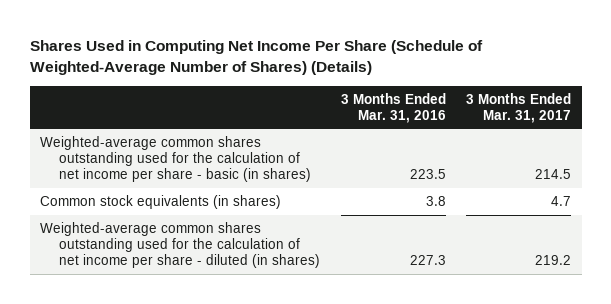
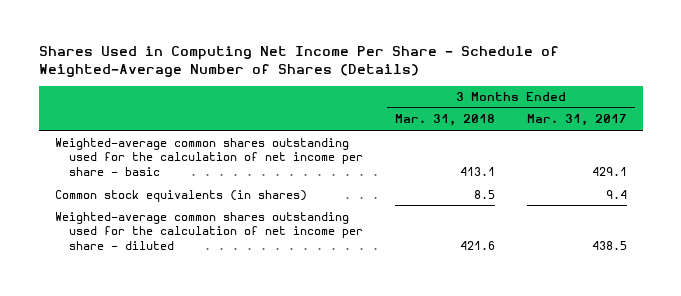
[29,39,483,75] Shares Used in Computing Net Income Per Share (Schedule of Weighted-Average Number of Shares) (Details) -> [38,46,559,78] Shares Used in Computing Net Income Per Share - Schedule of Weighted-Average Number of Shares (Details)
[340,92,446,123] 3 Months Ended Mar. 31, 2016 -> none
none -> [394,114,495,127] Mar. 31, 2018
[40,135,312,183] Weighted-average common shares outstanding used for the calculation of net income per share - basic (in shares) -> [54,137,363,176] Weighted-average common shares outstanding used for the calculation of net income per share - basic
[535,169,572,180] 214.5 -> [591,166,627,176] 429.1
[551,195,572,206] 4.7 -> [605,189,627,199] 9.4
[40,221,321,269] Weighted-average common shares outstanding used for the calculation of net income per share - diluted (in shares) -> [54,211,363,250] Weighted-average common shares outstanding used for the calculation of net income per share - diluted
[535,255,572,266] 219.2 -> [591,240,627,250] 438.5

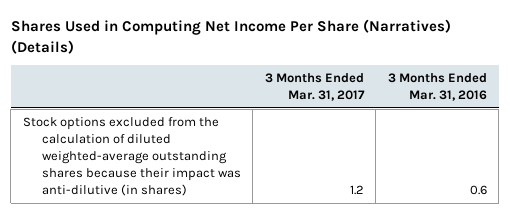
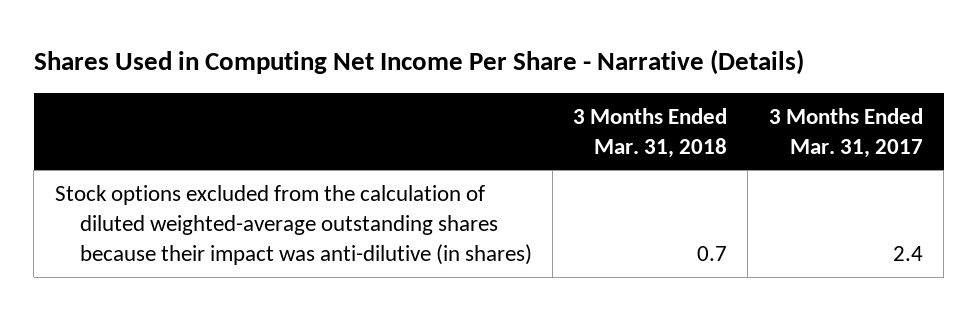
[10,19,451,54] Shares Used in Computing Net Income Per Share (Narratives) (Details) -> [33,48,804,75] Shares Used in Computing Net Income Per Share - Narrative (Details)
[387,73,487,102] 3 Months Ended Mar. 31, 2016 -> none
none -> [573,107,728,158] 3 Months Ended Mar. 31, 2018
[349,184,364,195] 1.2 -> [892,245,923,261] 2.4

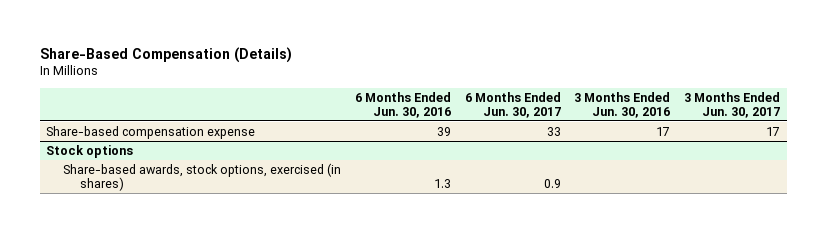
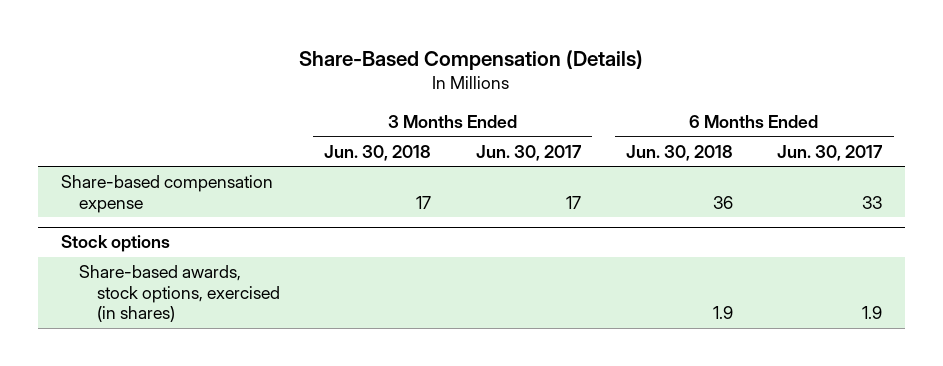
[354,91,451,118] 6 Months Ended Jun. 30, 2016 -> none
[574,91,671,118] 3 Months Ended Jun. 30, 2016 -> none
none -> [324,144,432,161] Jun. 30, 2018
none -> [625,144,733,161] Jun. 30, 2018
[543,179,561,189] 0.9 -> [862,306,883,320] 1.9

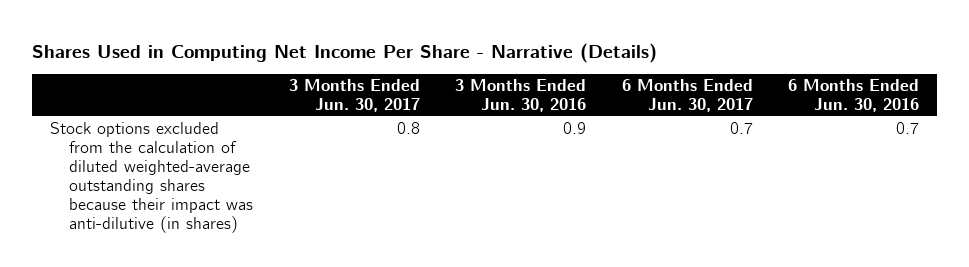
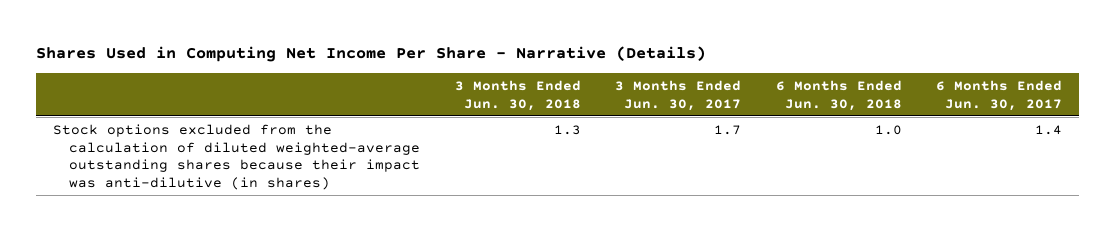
[455,79,587,113] 3 Months Ended Jun. 30, 2016 -> none
[788,79,920,113] 6 Months Ended Jun. 30, 2016 -> none
none -> [454,80,581,111] 3 Months Ended Jun. 30, 2018
none -> [775,80,902,111] 6 Months Ended Jun. 30, 2018
[396,122,420,135] 0.8 -> [714,125,742,136] 1.7
[729,122,753,135] 0.7 -> [1034,125,1062,136] 1.4

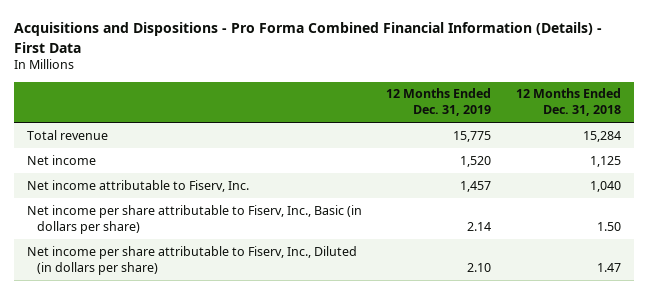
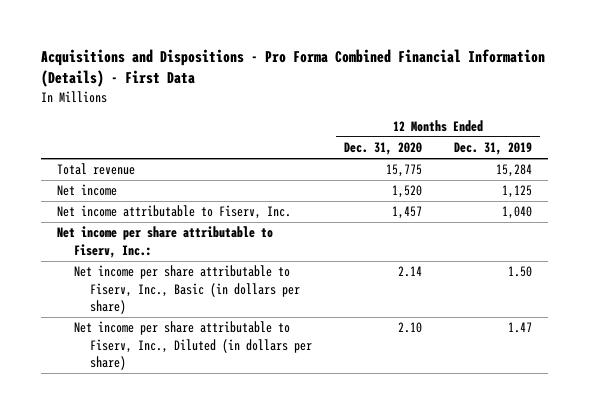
[516,88,622,117] 12 Months Ended Dec. 31, 2018 -> none
none -> [343,142,422,156] Dec. 31, 2020
[453,130,492,142] 15,775 -> [496,164,533,178] 15,284
[460,155,492,167] 1,520 -> [502,185,533,199] 1,125
[460,180,492,192] 1,457 -> [502,206,533,220] 1,040
none -> [57,226,274,258] Net income per share attributable to Fiserv, Inc.:
[467,221,492,231] 2.14 -> [508,266,533,278] 1.50
[467,262,492,272] 2.10 -> [508,322,533,334] 1.47

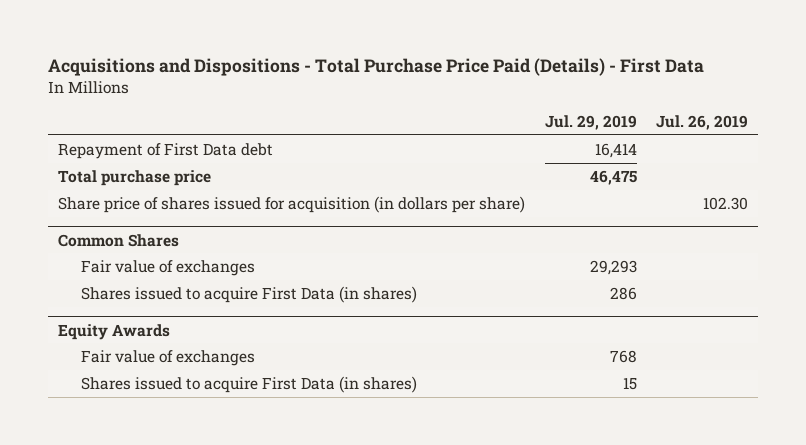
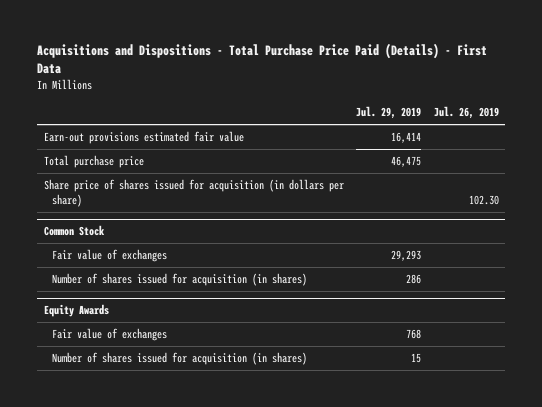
[57,142,273,159] Repayment of First Data debt -> [43,130,244,144] Earn-out provisions estimated fair value
[57,233,179,247] Common Shares -> [43,225,105,237] Common Stock
[81,285,418,303] Shares issued to acquire First Data (in shares) -> [51,272,307,286] Number of shares issued for acquisition (in shares)
[81,375,418,393] Shares issued to acquire First Data (in shares) -> [51,351,307,365] Number of shares issued for acquisition (in shares)

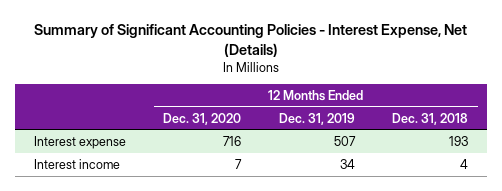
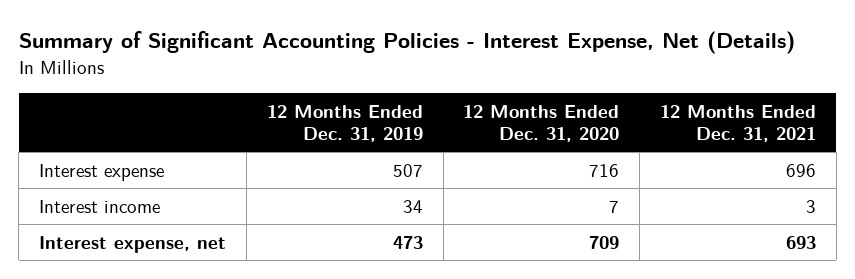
[392,112,469,125] Dec. 31, 2018 -> none
none -> [659,104,816,142] 12 Months Ended Dec. 31, 2021
none -> [39,235,227,253] Interest expense, net

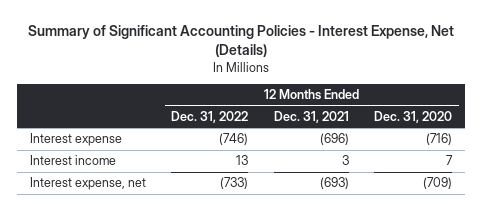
[266,104,423,142] 12 Months Ended Dec. 31, 2019 -> none
none -> [171,110,249,123] Dec. 31, 2022
[589,163,620,177] 716 -> [426,133,453,146] (716)
[785,163,816,177] 696 -> [319,133,349,146] (696)
[589,235,620,249] 709 -> [423,177,453,190] (709)
[785,235,816,249] 693 -> [319,177,349,190] (693)

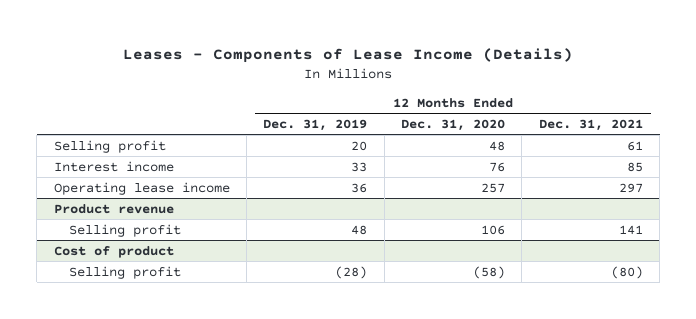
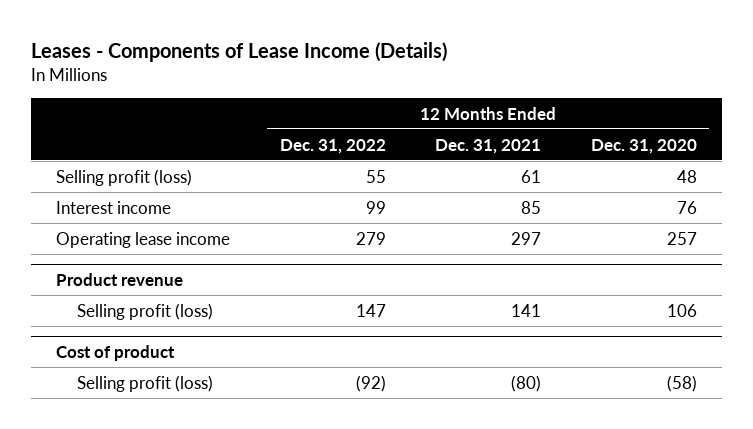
[263,118,368,131] Dec. 31, 2019 -> none
none -> [279,138,386,154] Dec. 31, 2022
[53,139,166,153] Selling profit -> [55,168,192,186] Selling profit (loss)
[69,223,182,237] Selling profit -> [76,302,213,320] Selling profit (loss)
[69,265,182,279] Selling profit -> [76,374,213,392] Selling profit (loss)

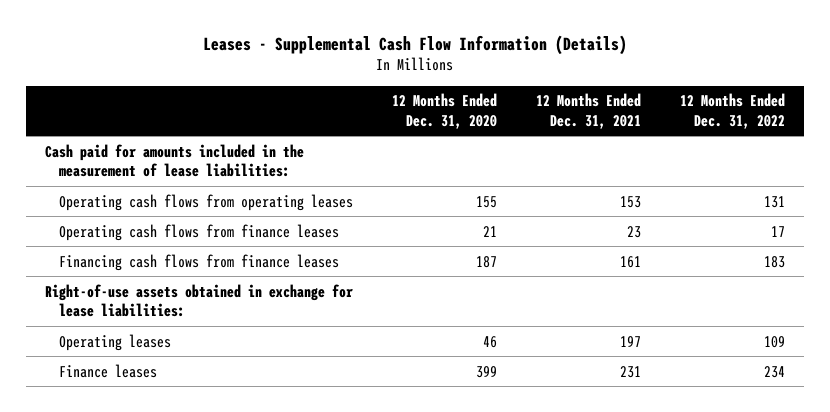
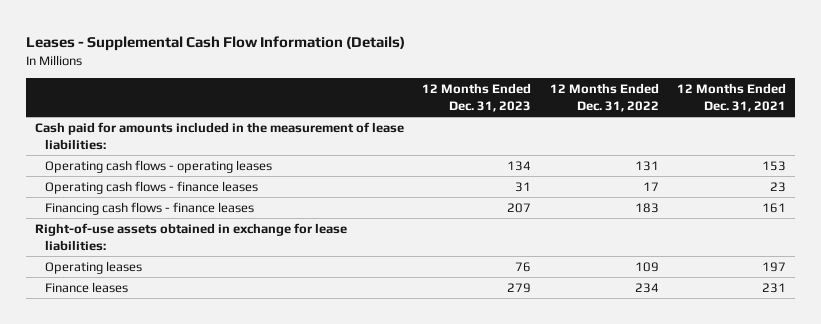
[391,93,497,129] 12 Months Ended Dec. 31, 2020 -> none
none -> [422,83,532,113] 12 Months Ended Dec. 31, 2023
[58,193,353,211] Operating cash flows from operating leases -> [45,160,273,174] Operating cash flows - operating leases
[58,223,339,241] Operating cash flows from finance leases -> [45,181,259,195] Operating cash flows - finance leases
[58,253,339,271] Financing cash flows from finance leases -> [45,202,255,216] Financing cash flows - finance leases

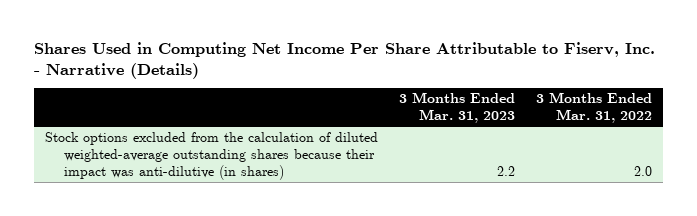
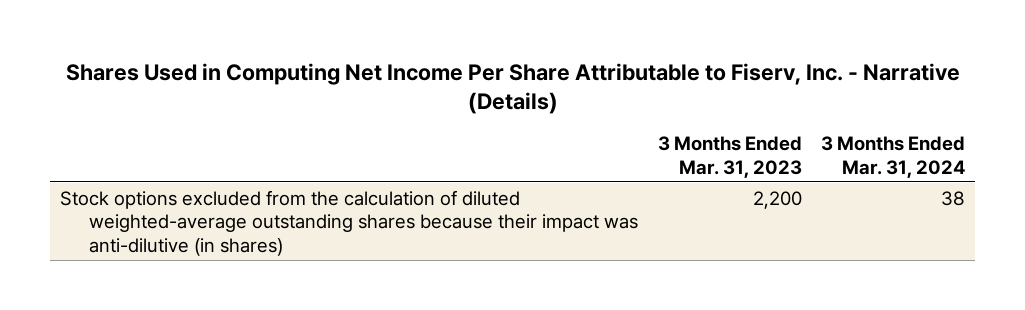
[536,92,653,124] 3 Months Ended Mar. 31, 2022 -> none
none -> [821,135,966,178] 3 Months Ended Mar. 31, 2024
[496,165,515,176] 2.2 -> [752,190,802,209] 2,200

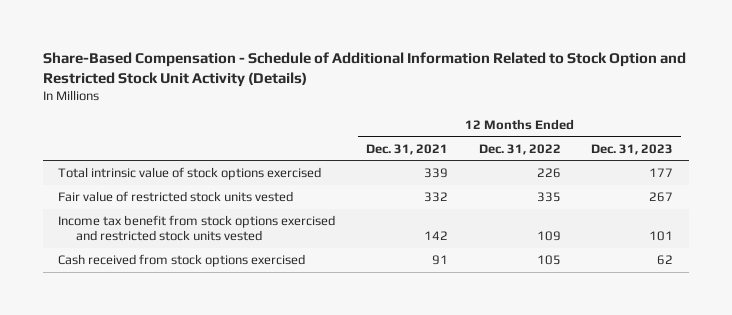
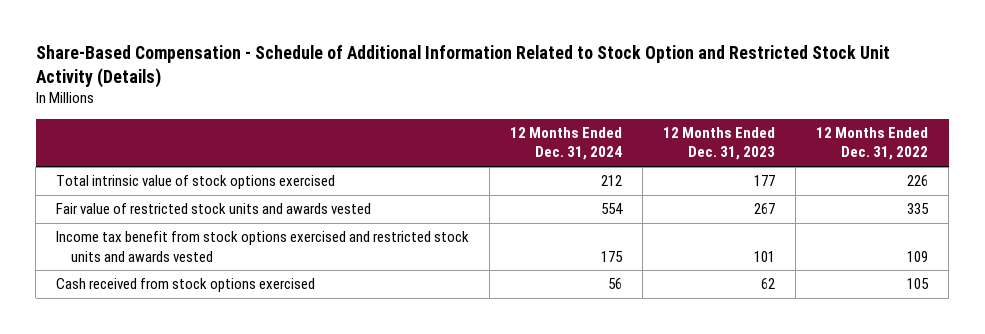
[366,143,449,155] Dec. 31, 2021 -> none
none -> [510,127,623,161] 12 Months Ended Dec. 31, 2024
[58,190,294,202] Fair value of restricted stock units vested -> [56,203,372,215] Fair value of restricted stock units and awards vested
[58,214,336,242] Income tax benefit from stock options exercised and restricted stock units vested -> [56,231,470,262] Income tax benefit from stock options exercised and restricted stock units and awards vested

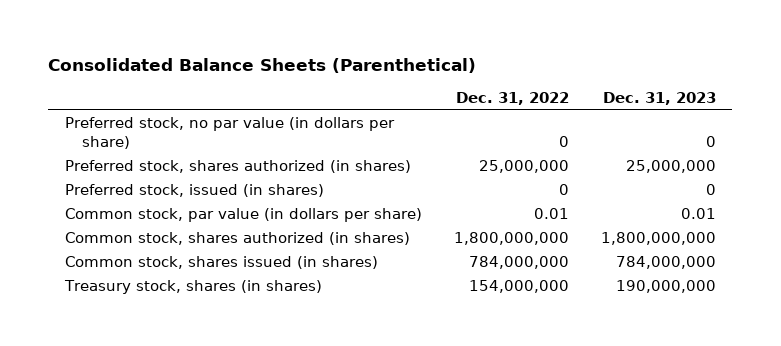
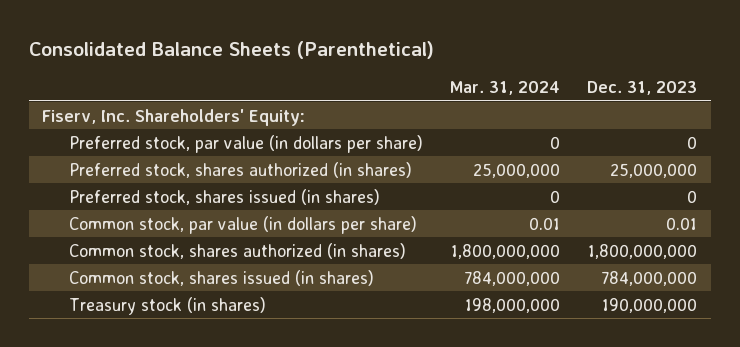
[455,91,569,105] Dec. 31, 2022 -> none
none -> [450,81,561,96] Mar. 31, 2024
none -> [42,108,306,126] Fiserv, Inc. Shareholders' Equity:
[64,117,395,149] Preferred stock, no par value (in dollars per share) -> [69,134,424,153] Preferred stock, par value (in dollars per share)
[64,184,324,198] Preferred stock, issued (in shares) -> [69,188,381,205] Preferred stock, shares issued (in shares)
[63,280,322,295] Treasury stock, shares (in shares) -> [69,296,267,315] Treasury stock (in shares)

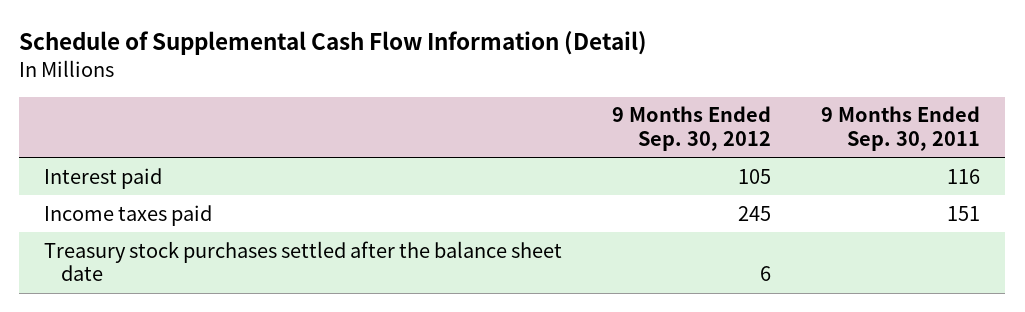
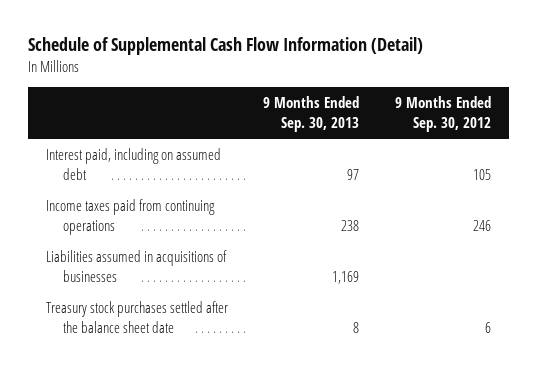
[821,106,981,151] 9 Months Ended Sep. 30, 2011 -> none
none -> [263,96,360,132] 9 Months Ended Sep. 30, 2013
[44,167,163,189] Interest paid -> [45,148,221,180] Interest paid, including on assumed debt
[44,204,213,226] Income taxes paid -> [45,199,215,235] Income taxes paid from continuing operations
[738,205,772,221] 245 -> [473,219,492,231] 246
none -> [45,250,227,282] Liabilities assumed in acquisitions of businesses

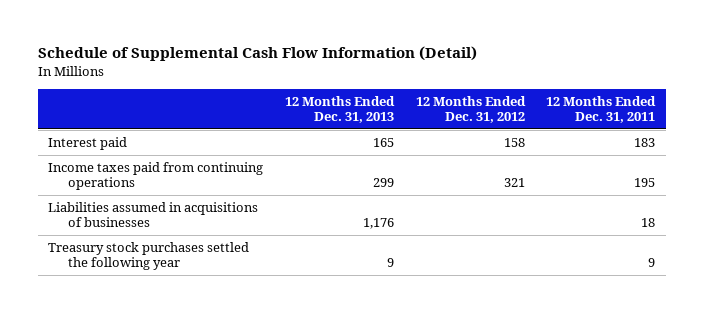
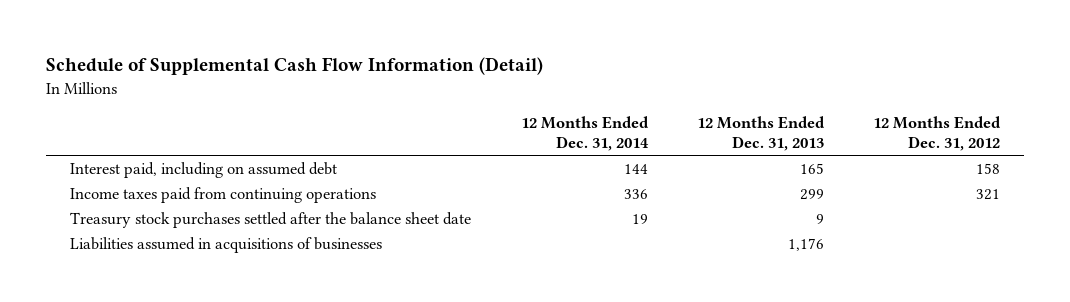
[546,95,657,123] 12 Months Ended Dec. 31, 2011 -> none
none -> [520,115,649,152] 12 Months Ended Dec. 31, 2014
[48,137,128,151] Interest paid -> [70,161,338,178] Interest paid, including on assumed debt
none -> [70,211,472,228] Treasury stock purchases settled after the balance sheet date
[48,242,250,271] Treasury stock purchases settled the following year -> none

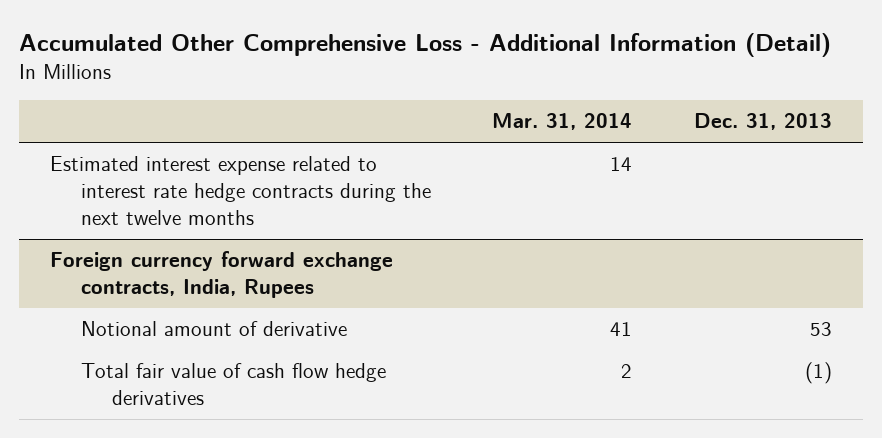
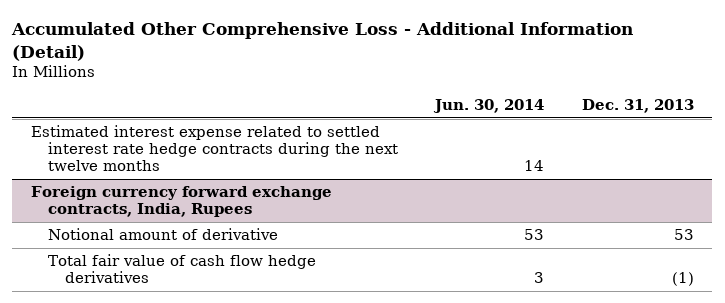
[492,113,633,131] Mar. 31, 2014 -> none
none -> [433,99,545,114] Jun. 30, 2014
[49,156,431,225] Estimated interest expense related to interest rate hedge contracts during the next twelve months -> [31,125,398,172] Estimated interest expense related to settled interest rate hedge contracts during the next twelve months

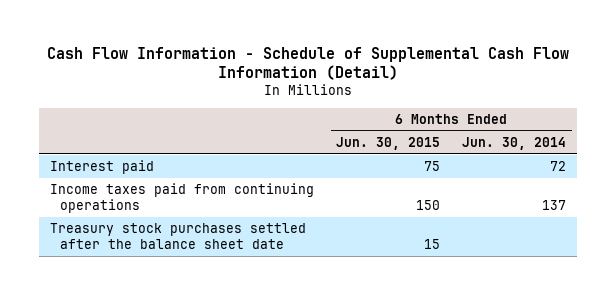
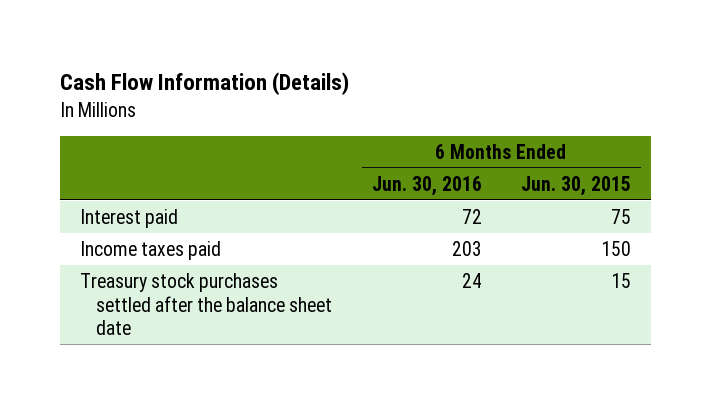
[47,46,570,81] Cash Flow Information - Schedule of Supplemental Cash Flow Information (Detail) -> [59,72,349,96] Cash Flow Information (Details)
[462,136,567,150] Jun. 30, 2014 -> none
none -> [371,175,482,196] Jun. 30, 2016
[50,183,315,214] Income taxes paid from continuing operations -> [79,240,221,260] Income taxes paid

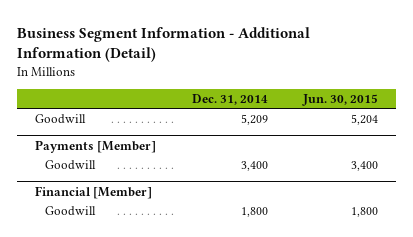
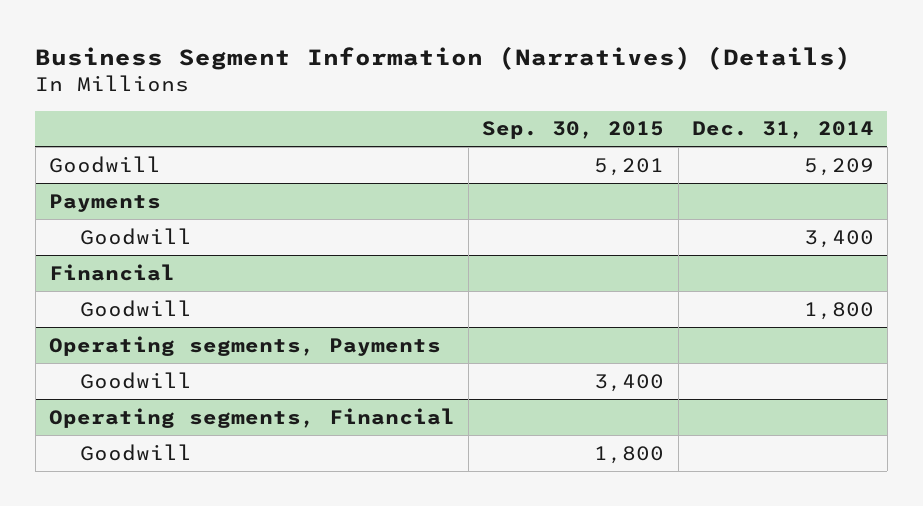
[17,26,311,63] Business Segment Information - Additional Information (Detail) -> [35,46,852,71] Business Segment Information (Narratives) (Details)
[302,94,379,107] Jun. 30, 2015 -> none
none -> [482,121,665,140] Sep. 30, 2015
[34,139,156,153] Payments [Member] -> [49,193,162,212] Payments
[34,185,152,199] Financial [Member] -> [49,263,176,281] Financial
none -> [49,335,442,356] Operating segments, Payments
none -> [79,371,192,389] Goodwill
none -> [49,407,456,428] Operating segments, Financial
none -> [79,443,192,461] Goodwill

